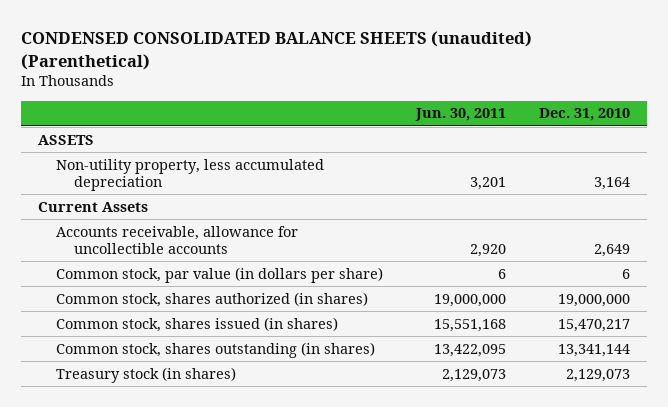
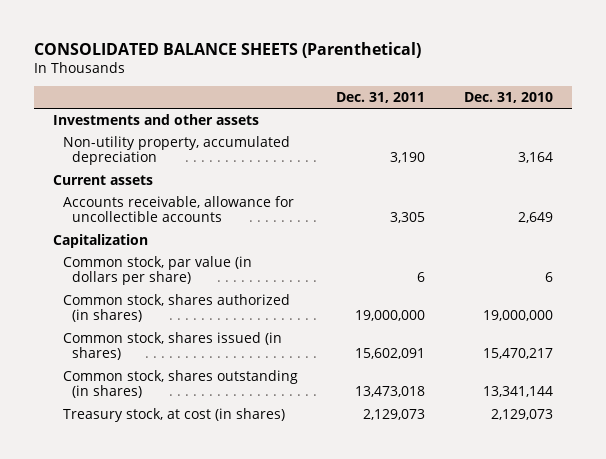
[21,30,533,70] CONDENSED CONSOLIDATED BALANCE SHEETS (unaudited) (Parenthetical) -> [34,41,422,58] CONSOLIDATED BALANCE SHEETS (Parenthetical)
[415,108,507,122] Jun. 30, 2011 -> none
none -> [336,91,426,103] Dec. 31, 2011
[37,134,94,145] ASSETS -> none
none -> [53,113,260,125] Investments and other assets
[55,158,324,191] Non-utility property, less accumulated depreciation -> [62,135,290,166] Non-utility property, accumulated depreciation
[37,201,148,212] Current Assets -> [53,174,154,185] Current assets
none -> [53,233,149,248] Capitalization
[55,366,236,383] Treasury stock (in shares) -> [62,407,285,422] Treasury stock, at cost (in shares)

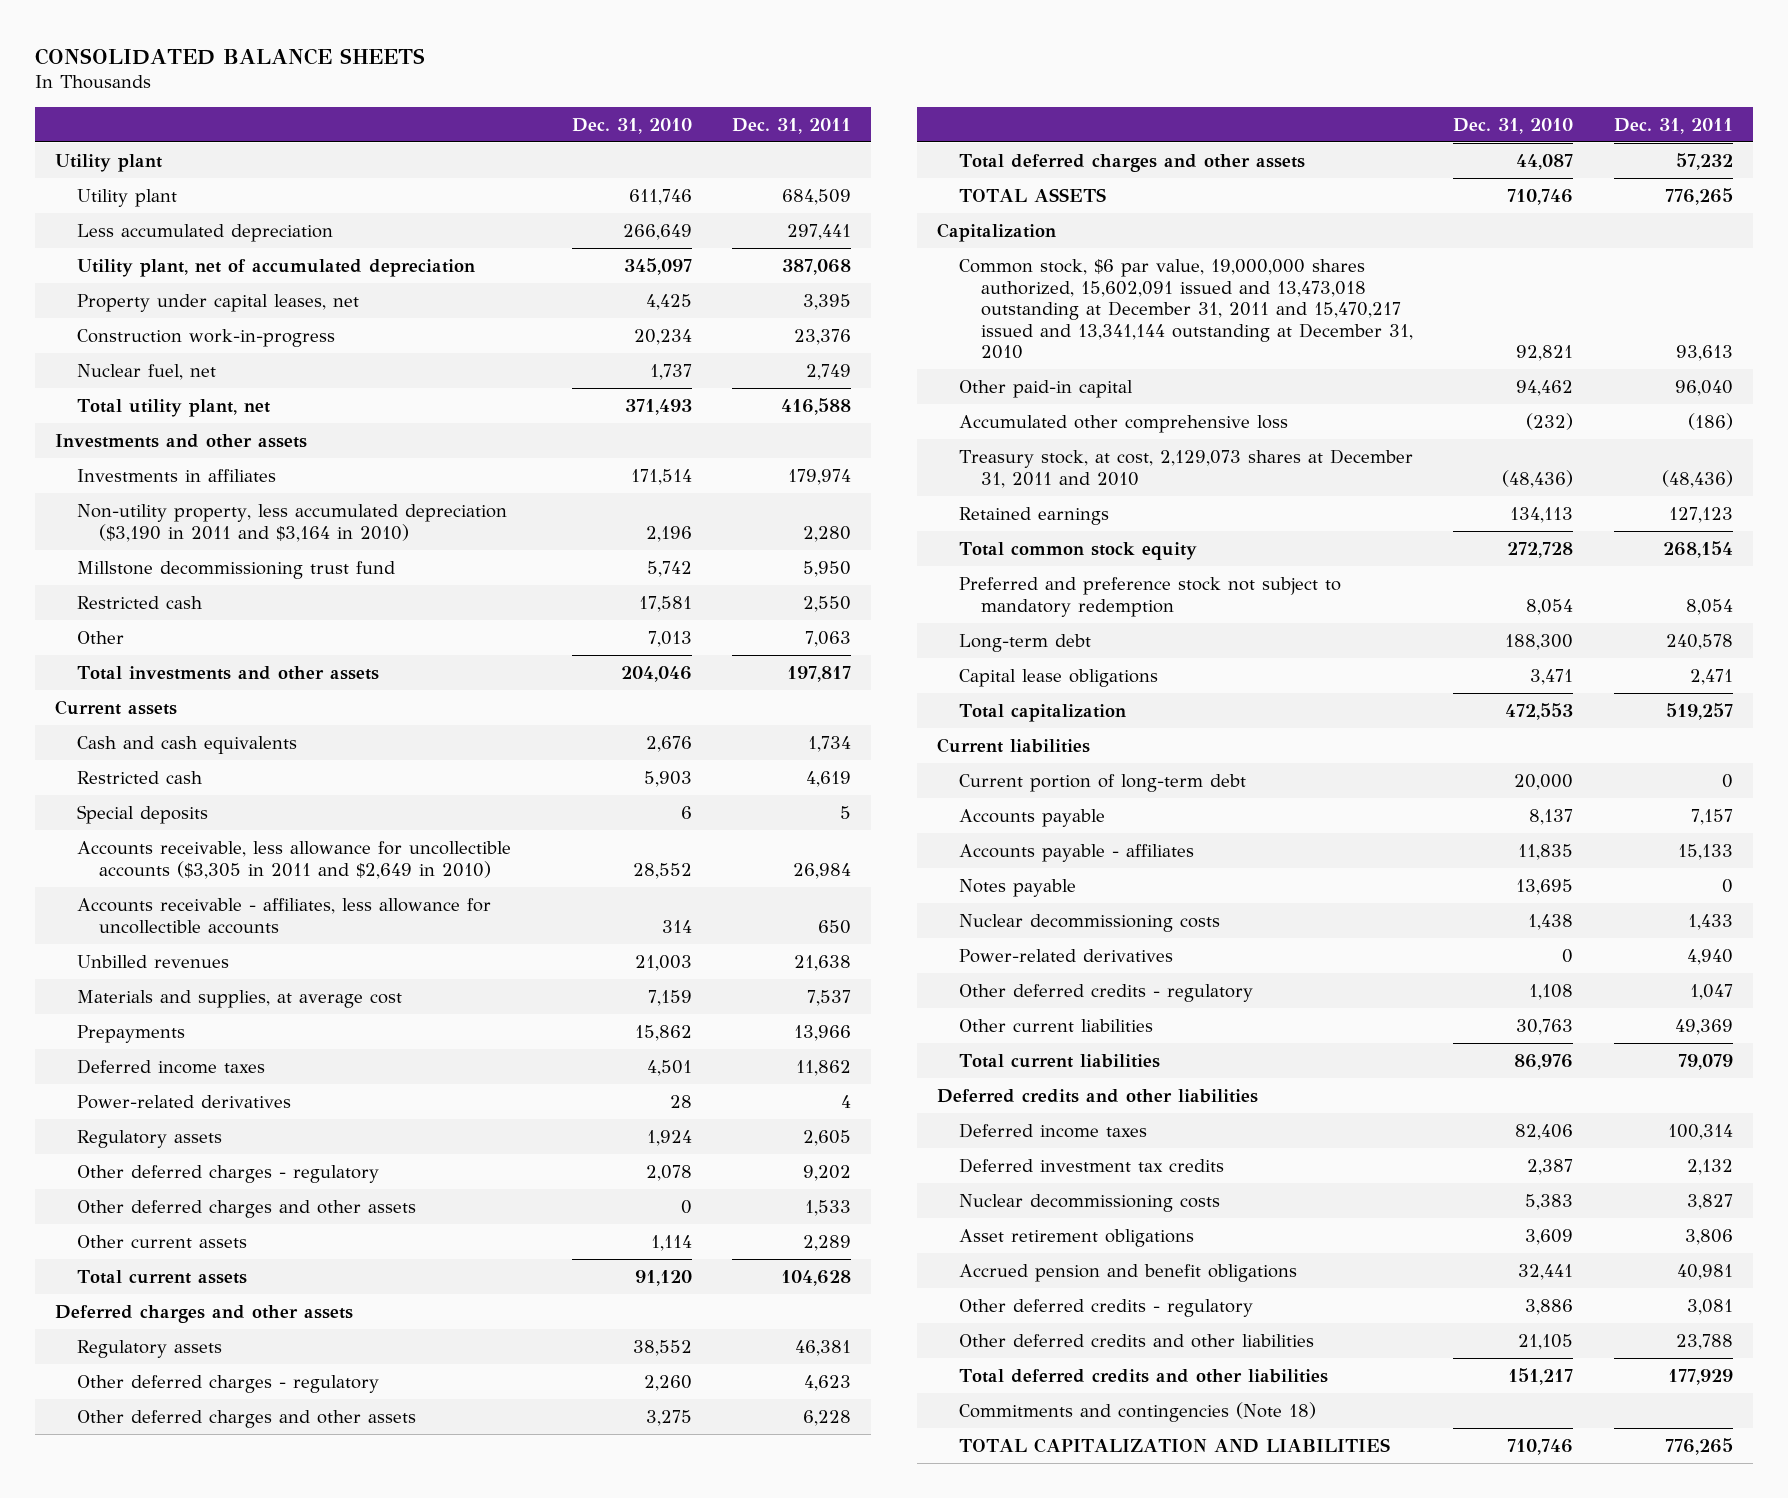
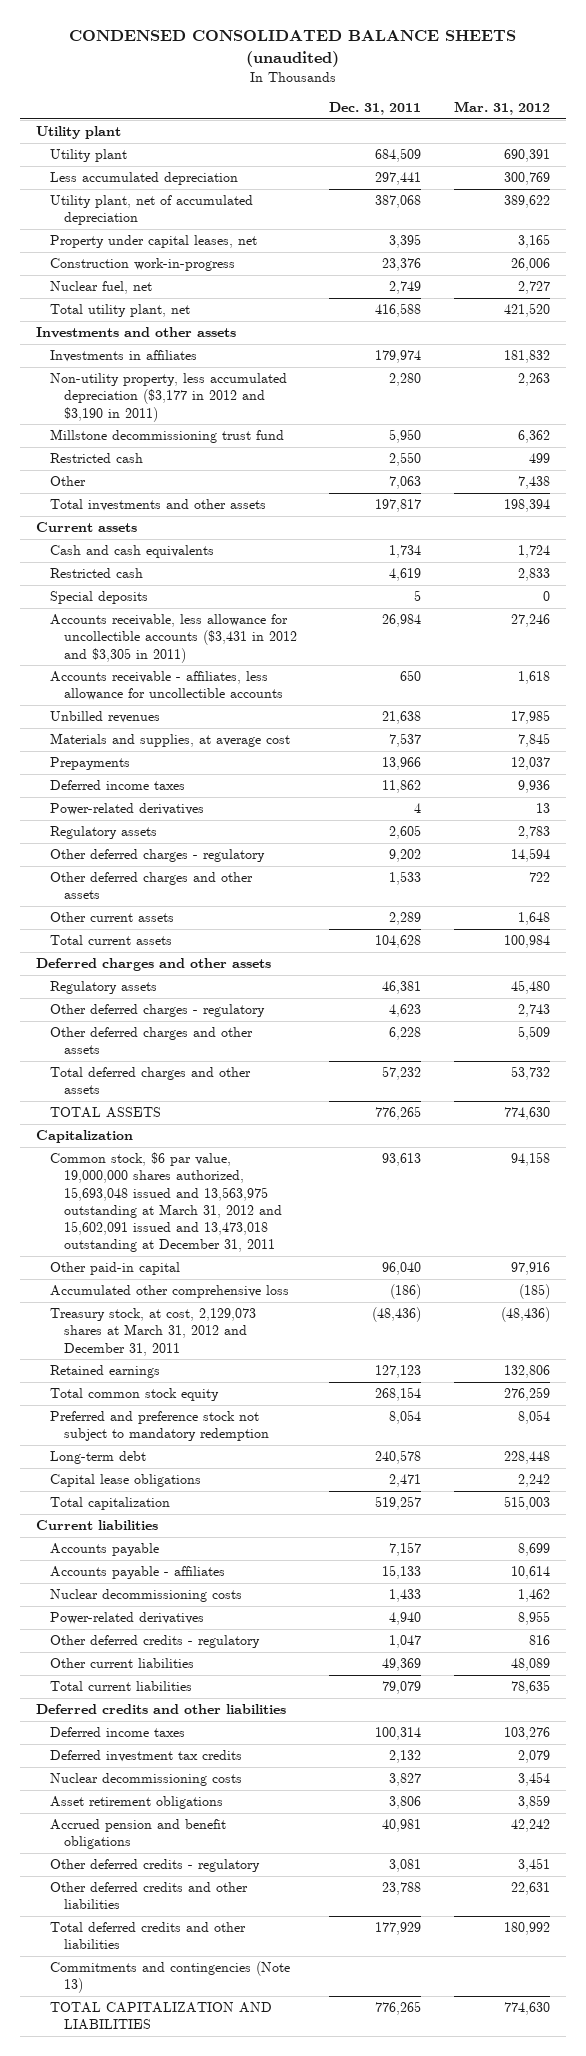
[35,47,426,65] CONSOLIDATED BALANCE SHEETS -> [68,30,516,67] CONDENSED CONSOLIDATED BALANCE SHEETS (unaudited)
[571,117,692,134] Dec. 31, 2010 -> none
none -> [453,100,550,115] Mar. 31, 2012
[77,504,508,542] Non-utility property, less accumulated depreciation ($3,190 in 2011 and $3,164 in 2010) -> [50,373,288,422] Non-utility property, less accumulated depreciation ($3,177 in 2012 and $3,190 in 2011)
[77,841,512,879] Accounts receivable, less allowance for uncollectible accounts ($3,305 in 2011 and $2,649 in 2010) -> [50,614,297,663] Accounts receivable, less allowance for uncollectible accounts ($3,431 in 2012 and $3,305 in 2011)
[959,259,1413,360] Common stock, $6 par value, 19,000,000 shares authorized, 15,602,091 issued and 13,473,018 outstanding at December 31, 2011 and 15,470,217 issued and 13,341,144 outstanding at December 31, 2010 -> [50,1152,282,1252] Common stock, $6 par value, 19,000,000 shares authorized, 15,693,048 issued and 13,563,975 outstanding at March 31, 2012 and 15,602,091 issued and 13,473,018 outstanding at December 31, 2011
[959,449,1414,488] Treasury stock, at cost, 2,129,073 shares at December 31, 2011 and 2010 -> [50,1308,257,1356] Treasury stock, at cost, 2,129,073 shares at March 31, 2012 and December 31, 2011
[959,774,1247,793] Current portion of long-term debt -> none
[959,879,1077,898] Notes payable -> none
[959,1402,1317,1423] Commitments and contingencies (Note 18) -> [50,1961,291,1994] Commitments and contingencies (Note 13)

